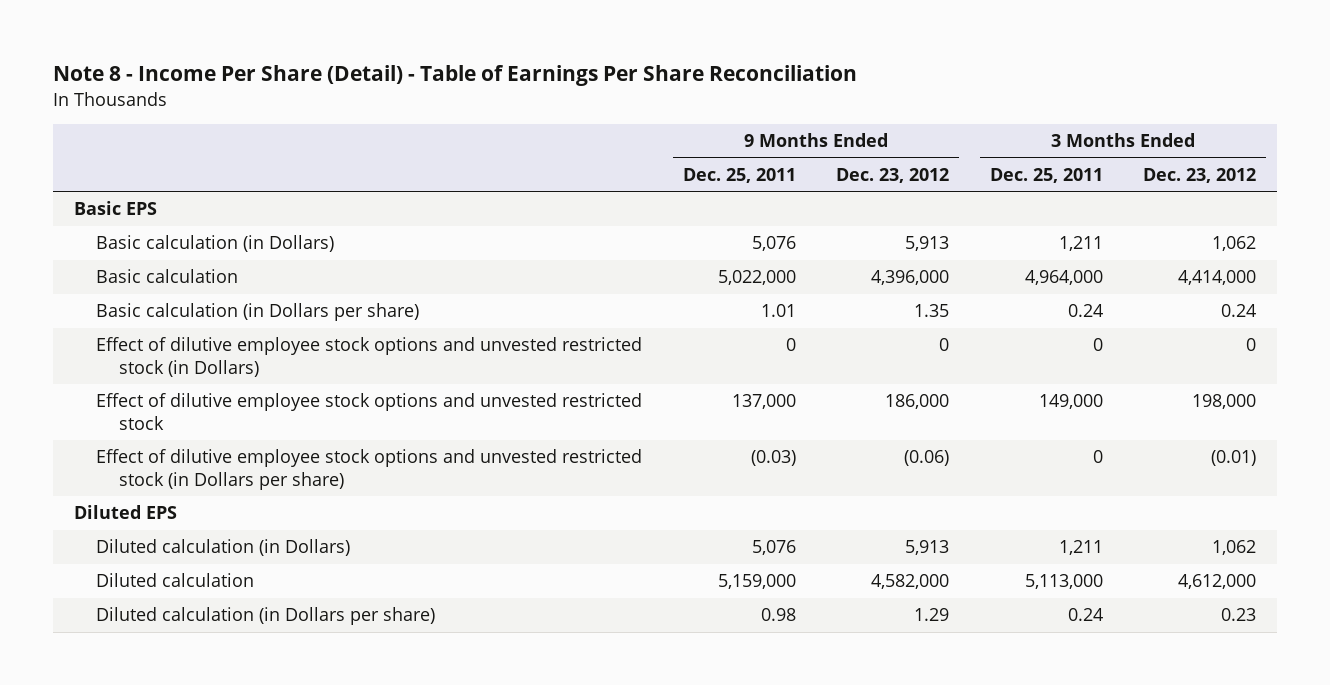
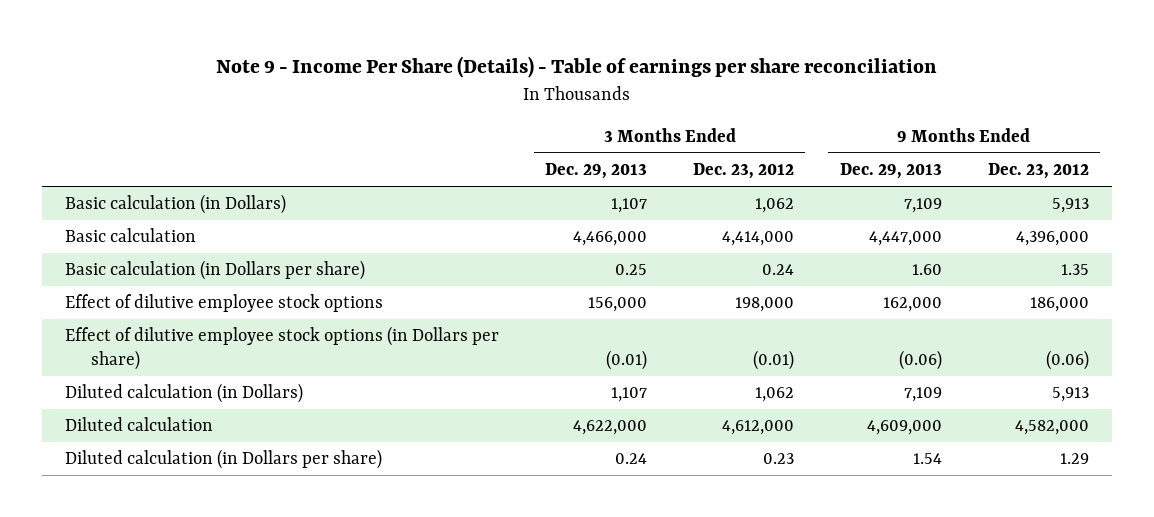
[53,65,858,87] Note 8 - Income Per Share (Detail) - Table of Earnings Per Share Reconciliation -> [216,56,938,79] Note 9 - Income Per Share (Details) - Table of earnings per share reconciliation
[682,167,796,183] Dec. 25, 2011 -> none
[989,167,1103,183] Dec. 25, 2011 -> none
none -> [545,163,648,180] Dec. 29, 2013
none -> [839,163,942,180] Dec. 29, 2013
[73,201,157,216] Basic EPS -> none
[96,337,643,377] Effect of dilutive employee stock options and unvested restricted stock (in Dollars) -> none
[73,505,177,520] Diluted EPS -> none
[96,393,643,430] Effect of dilutive employee stock options and unvested restricted stock -> [65,294,384,313] Effect of dilutive employee stock options
[96,449,643,490] Effect of dilutive employee stock options and unvested restricted stock (in Dollars per share) -> [65,326,500,371] Effect of dilutive employee stock options (in Dollars per share)

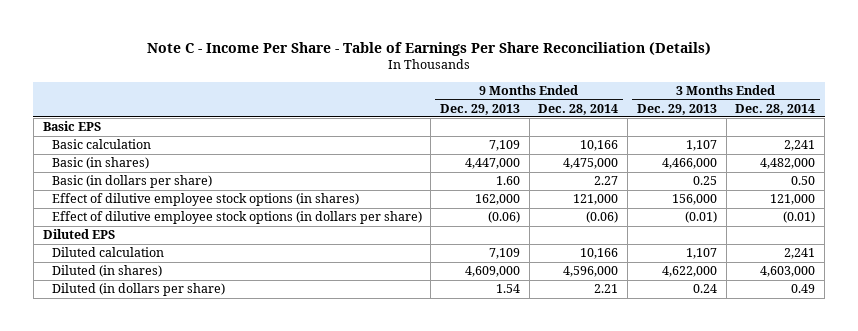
[216,56,938,79] Note 9 - Income Per Share (Details) - Table of earnings per share reconciliation -> [146,41,711,56] Note C - Income Per Share - Table of Earnings Per Share Reconciliation (Details)
[693,163,795,180] Dec. 23, 2012 -> none
[987,163,1089,180] Dec. 23, 2012 -> none
none -> [538,103,619,115] Dec. 28, 2014
none -> [735,103,816,115] Dec. 28, 2014
none -> [42,121,101,132] Basic EPS
[65,194,287,215] Basic calculation (in Dollars) -> [51,139,151,150] Basic calculation
[65,228,197,243] Basic calculation -> [51,157,149,170] Basic (in shares)
[65,260,366,281] Basic calculation (in Dollars per share) -> [51,175,212,189] Basic (in dollars per share)
[65,294,384,313] Effect of dilutive employee stock options -> [51,193,359,207] Effect of dilutive employee stock options (in shares)
[65,326,500,371] Effect of dilutive employee stock options (in Dollars per share) -> [51,211,422,225] Effect of dilutive employee stock options (in dollars per share)
none -> [42,229,115,240] Diluted EPS
[65,383,304,404] Diluted calculation (in Dollars) -> [51,247,164,258] Diluted calculation
[65,417,214,432] Diluted calculation -> [51,265,162,278] Diluted (in shares)
[65,449,383,470] Diluted calculation (in Dollars per share) -> [51,283,225,297] Diluted (in dollars per share)

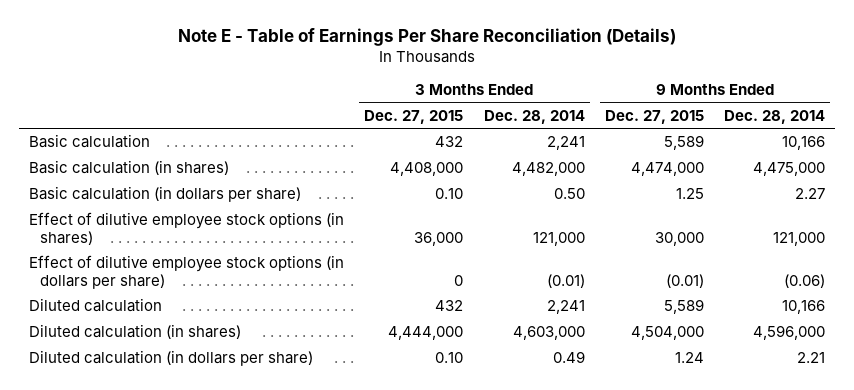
[146,41,711,56] Note C - Income Per Share - Table of Earnings Per Share Reconciliation (Details) -> [178,27,677,46] Note E - Table of Earnings Per Share Reconciliation (Details)
[440,103,521,115] Dec. 29, 2013 -> none
[636,103,717,115] Dec. 29, 2013 -> none
none -> [364,109,464,124] Dec. 27, 2015
none -> [604,109,704,124] Dec. 27, 2015
[42,121,101,132] Basic EPS -> none
[51,157,149,170] Basic (in shares) -> [29,160,230,176] Basic calculation (in shares)
[51,175,212,189] Basic (in dollars per share) -> [29,186,302,203] Basic calculation (in dollars per share)
[42,229,115,240] Diluted EPS -> none
[51,265,162,278] Diluted (in shares) -> [29,324,242,340] Diluted calculation (in shares)
[51,283,225,297] Diluted (in dollars per share) -> [29,350,314,367] Diluted calculation (in dollars per share)

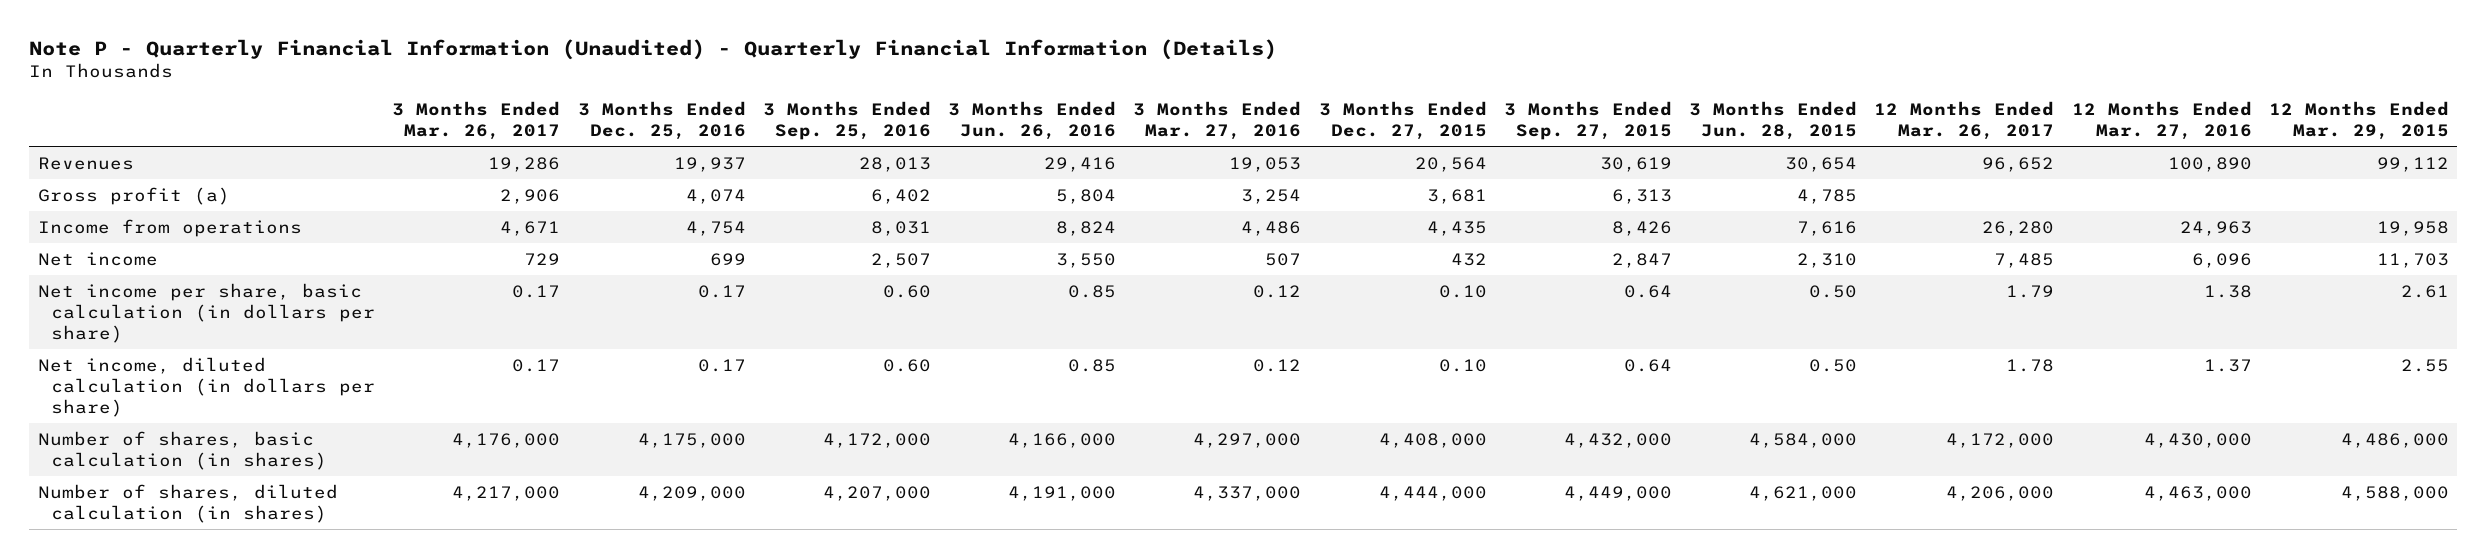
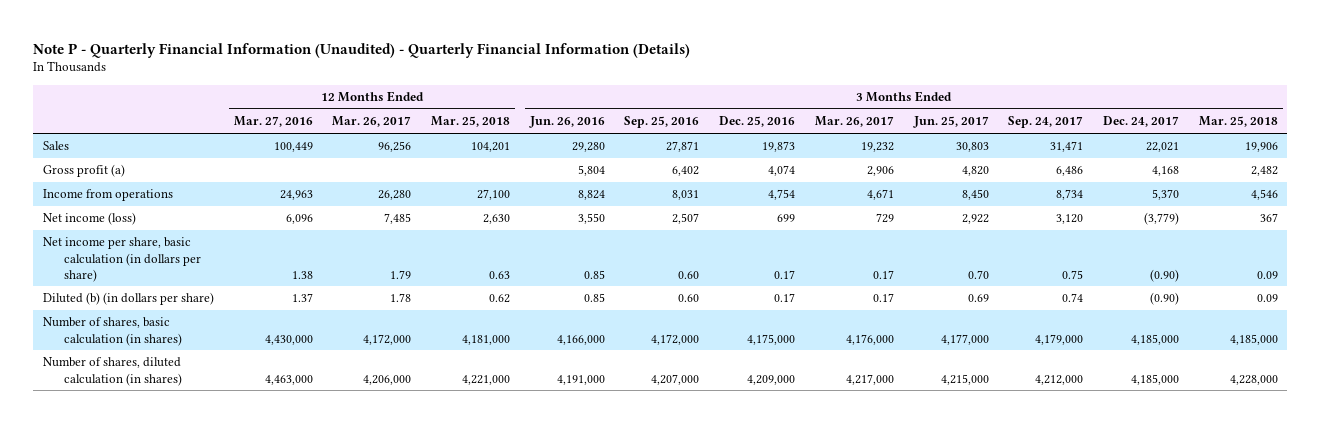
[1133,100,1302,140] 3 Months Ended Mar. 27, 2016 -> none
[1318,100,1487,140] 3 Months Ended Dec. 27, 2015 -> none
[1503,100,1672,140] 3 Months Ended Sep. 27, 2015 -> none
[1689,100,1858,140] 3 Months Ended Jun. 28, 2015 -> none
[2268,100,2449,140] 12 Months Ended Mar. 29, 2015 -> none
none -> [430,116,510,128] Mar. 25, 2018
none -> [912,116,989,129] Jun. 25, 2017
none -> [1008,116,1084,129] Sep. 24, 2017
none -> [1102,116,1179,128] Dec. 24, 2017
none -> [1198,116,1278,128] Mar. 25, 2018
[37,156,134,170] Revenues -> none
none -> [42,141,69,151] Sales
[37,251,158,266] Net income -> [42,212,136,226] Net income (loss)
[37,356,375,417] Net income, diluted calculation (in dollars per share) -> [42,292,214,306] Diluted (b) (in dollars per share)

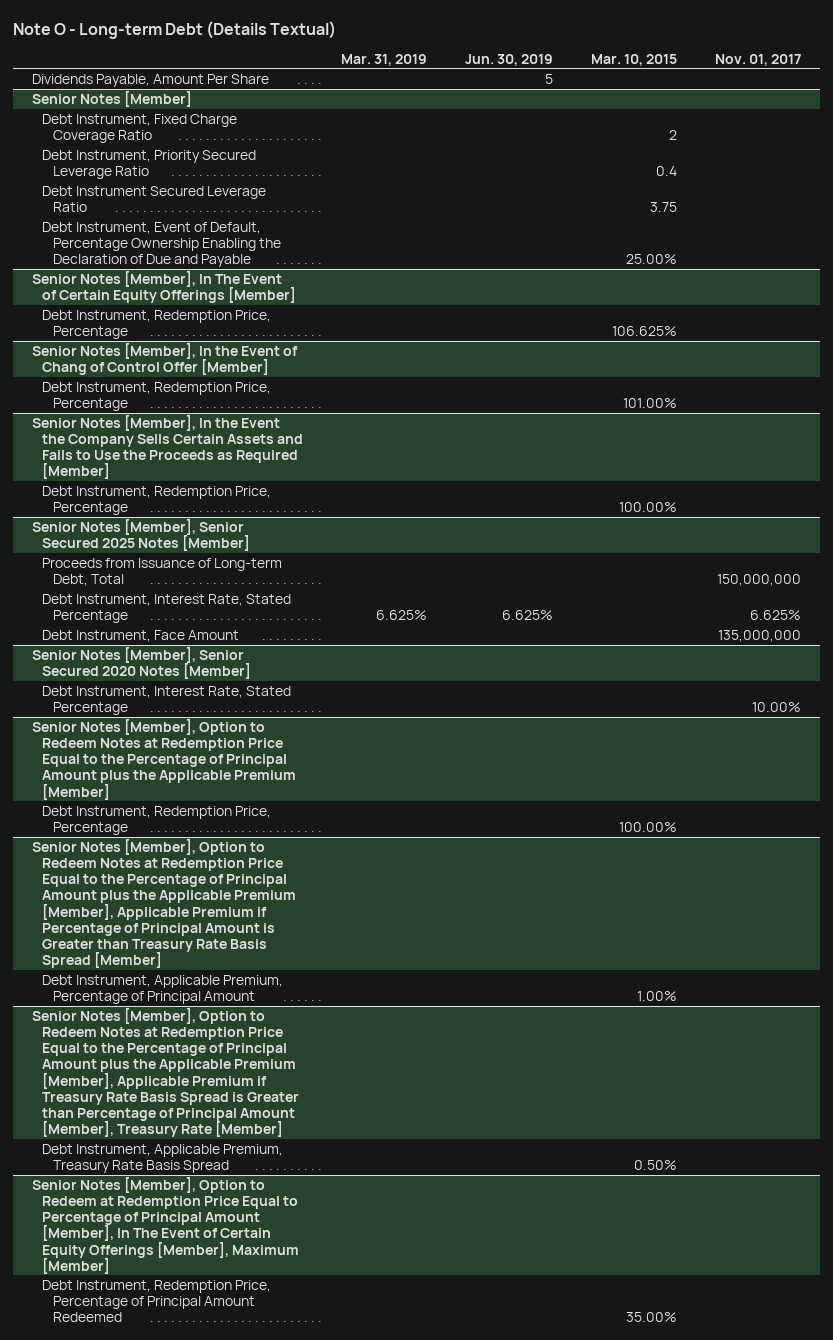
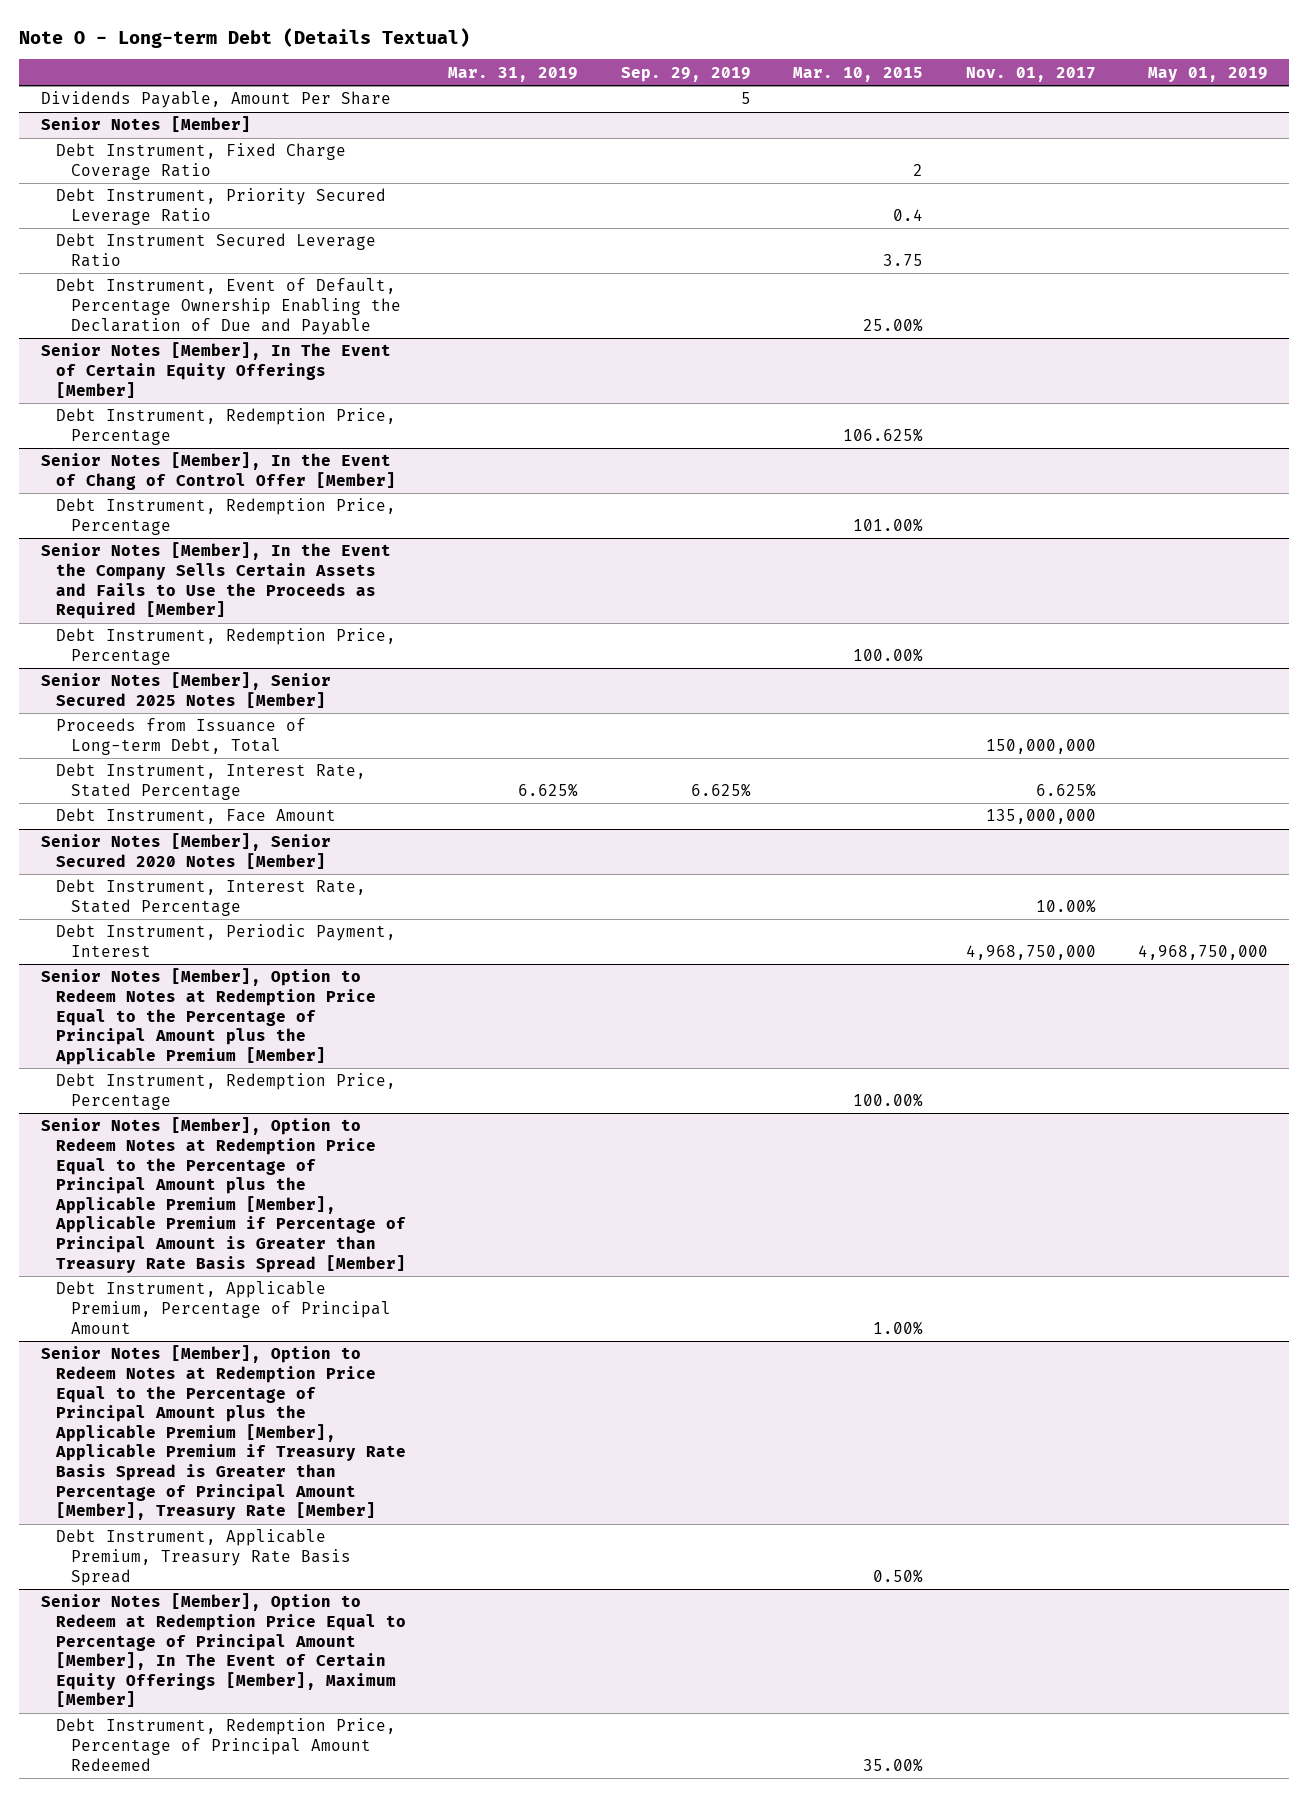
[465,53,554,66] Jun. 30, 2019 -> none
none -> [620,66,751,82] Sep. 29, 2019
none -> [1147,66,1268,82] May 01, 2019
none -> [55,924,396,958] Debt Instrument, Periodic Payment, Interest

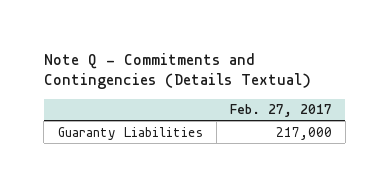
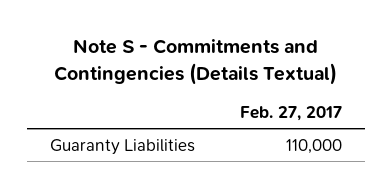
[43,52,311,90] Note Q - Commitments and Contingencies (Details Textual) -> [53,39,337,85] Note S - Commitments and Contingencies (Details Textual)
[275,126,332,140] 217,000 -> [286,138,343,154] 110,000

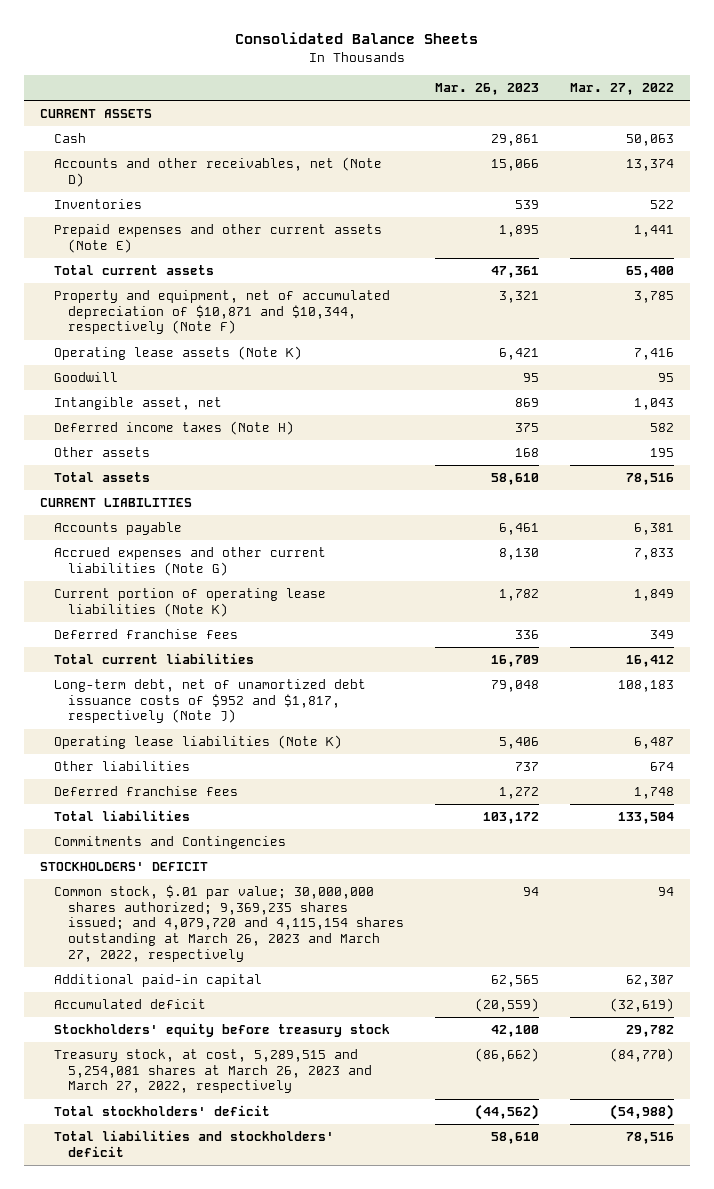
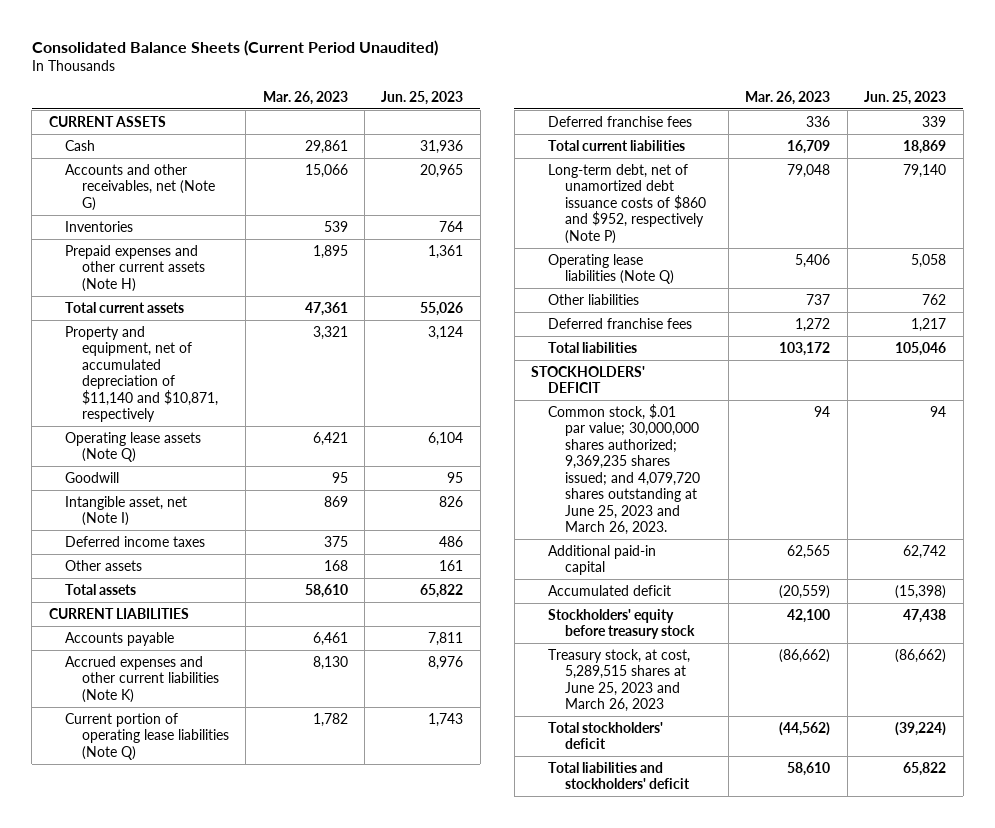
[235,32,479,45] Consolidated Balance Sheets -> [31,39,438,56] Consolidated Balance Sheets (Current Period Unaudited)
[570,83,675,96] Mar. 27, 2022 -> none
none -> [381,90,464,105] Jun. 25, 2023
[54,157,383,187] Accounts and other receivables, net (Note D) -> [65,163,215,211] Accounts and other receivables, net (Note G)
[54,224,383,253] Prepaid expenses and other current assets (Note E) -> [65,244,205,292] Prepaid expenses and other current assets (Note H)
[54,290,391,335] Property and equipment, net of accumulated depreciation of $10,871 and $10,344, respectively (Note F) -> [65,325,218,423] Property and equipment, net of accumulated depreciation of $11,140 and $10,871, respectively
[54,346,303,361] Operating lease assets (Note K) -> [65,431,202,463] Operating lease assets (Note Q)
[54,397,223,411] Intangible asset, net -> [65,495,188,527] Intangible asset, net (Note I)
[54,421,295,436] Deferred income taxes (Note H) -> [65,535,206,547] Deferred income taxes
[54,547,327,576] Accrued expenses and other current liabilities (Note G) -> [65,655,219,703] Accrued expenses and other current liabilities (Note K)
[54,588,327,617] Current portion of operating lease liabilities (Note K) -> [65,712,229,760] Current portion of operating lease liabilities (Note Q)
[54,679,367,724] Long-term debt, net of unamortized debt issuance costs of $952 and $1,817, respectively (Note J) -> [547,163,706,244] Long-term debt, net of unamortized debt issuance costs of $860 and $952, respectively (Note P)
[54,735,343,750] Operating lease liabilities (Note K) -> [547,253,674,285] Operating lease liabilities (Note Q)
[54,836,287,850] Commitments and Contingencies -> none
[54,885,405,962] Common stock, $.01 par value; 30,000,000 shares authorized; 9,369,235 shares issued; and 4,079,720 and 4,115,154 shares outstanding at March 26, 2023 and March 27, 2022, respectively -> [547,403,700,536] Common stock, $.01 par value; 30,000,000 shares authorized; 9,369,235 shares issued; and 4,079,720 shares outstanding at June 25, 2023 and March 26, 2023.
[54,1049,373,1094] Treasury stock, at cost, 5,289,515 and 5,254,081 shares at March 26, 2023 and March 27, 2022, respectively -> [547,648,690,713] Treasury stock, at cost, 5,289,515 shares at June 25, 2023 and March 26, 2023

